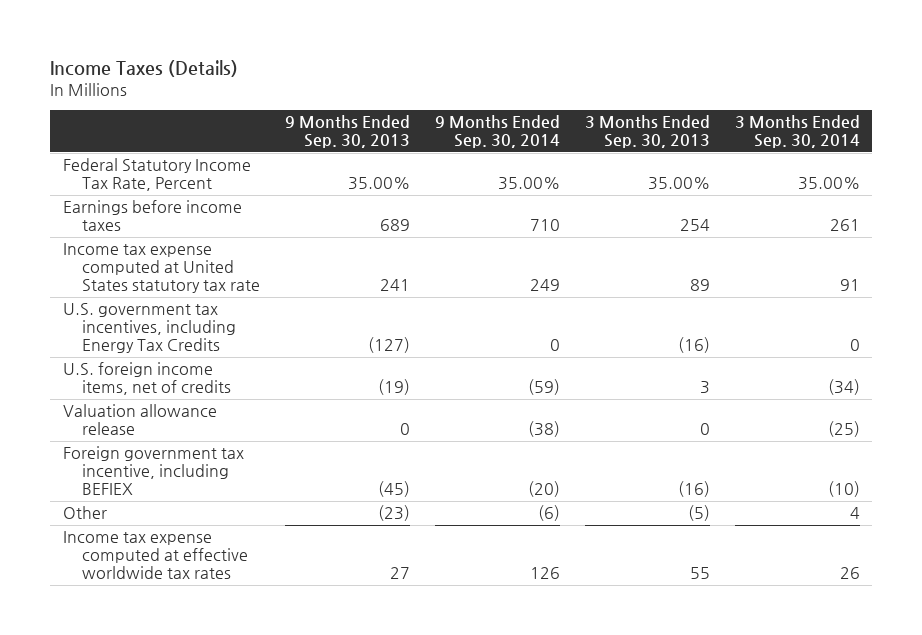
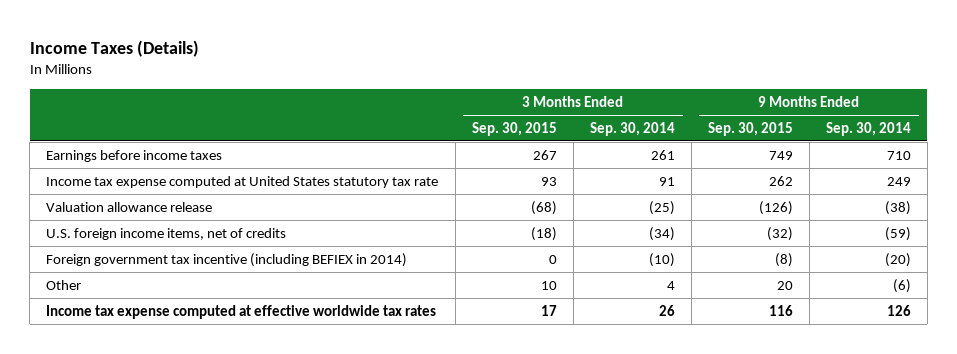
[285,115,411,149] 9 Months Ended Sep. 30, 2013 -> none
[584,115,710,149] 3 Months Ended Sep. 30, 2013 -> none
none -> [471,121,557,136] Sep. 30, 2015
none -> [707,121,793,136] Sep. 30, 2015
[62,158,251,192] Federal Statutory Income Tax Rate, Percent -> none
[62,303,237,354] U.S. government tax incentives, including Energy Tax Credits -> none
[62,362,232,396] U.S. foreign income items, net of credits -> [46,227,287,240] U.S. foreign income items, net of credits
[62,446,244,496] Foreign government tax incentive, including BEFIEX -> [46,252,408,267] Foreign government tax incentive (including BEFIEX in 2014)

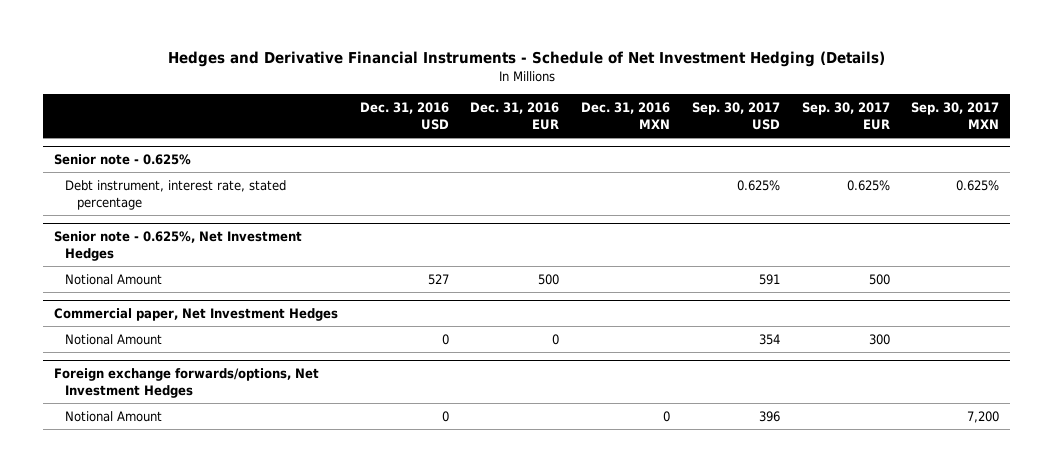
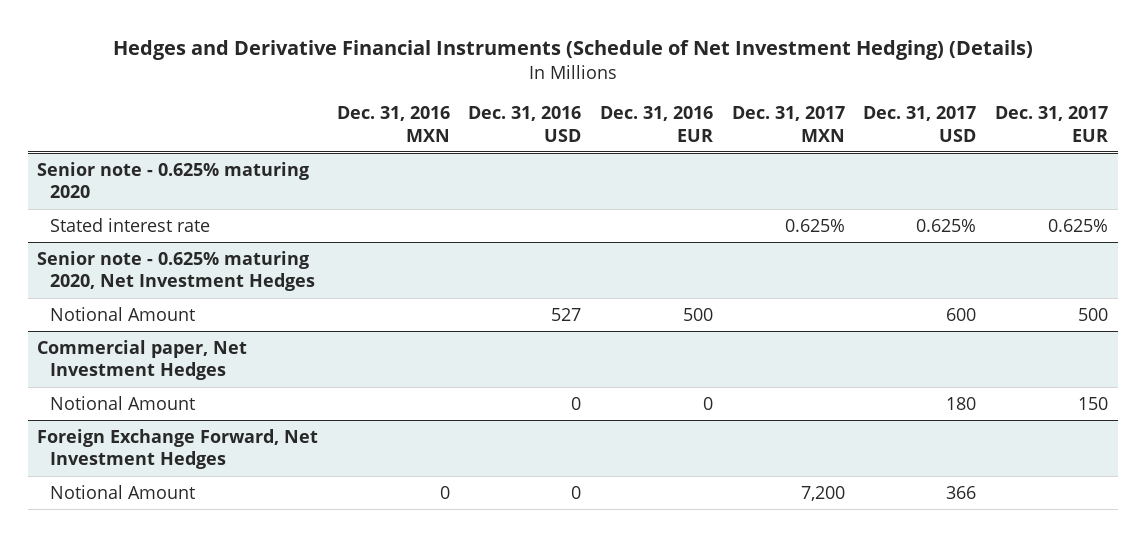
[167,51,885,68] Hedges and Derivative Financial Instruments - Schedule of Net Investment Hedging (Details) -> [112,39,1033,60] Hedges and Derivative Financial Instruments (Schedule of Net Investment Hedging) (Details)
[691,101,780,130] Sep. 30, 2017 USD -> none
[801,101,890,130] Sep. 30, 2017 EUR -> none
[911,101,1000,129] Sep. 30, 2017 MXN -> none
none -> [731,105,845,142] Dec. 31, 2017 MXN
none -> [863,105,977,142] Dec. 31, 2017 USD
none -> [995,105,1109,142] Dec. 31, 2017 EUR
[53,154,191,166] Senior note - 0.625% -> [37,161,310,199] Senior note - 0.625% maturing 2020
[65,179,287,210] Debt instrument, interest rate, stated percentage -> [50,217,211,232] Stated interest rate
[53,231,302,262] Senior note - 0.625%, Net Investment Hedges -> [37,250,316,292] Senior note - 0.625% maturing 2020, Net Investment Hedges
[53,368,319,399] Foreign exchange forwards/options, Net Investment Hedges -> [37,428,319,470] Foreign Exchange Forward, Net Investment Hedges

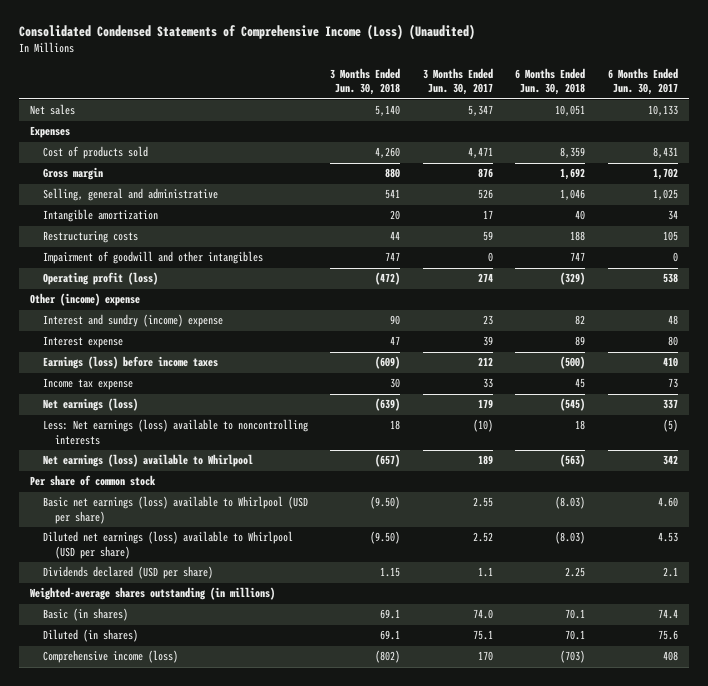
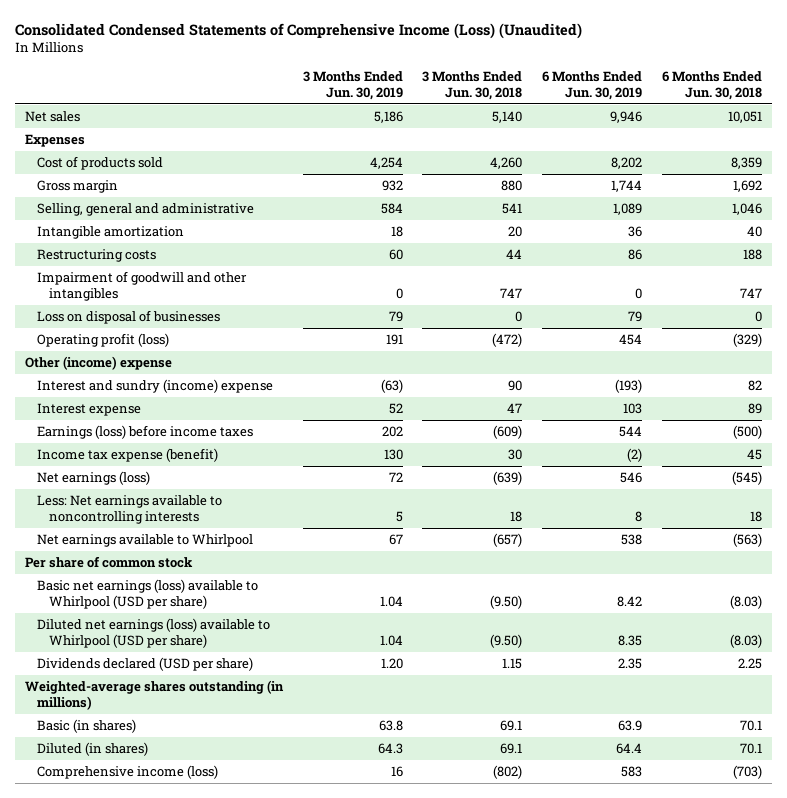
[422,67,493,96] 3 Months Ended Jun. 30, 2017 -> none
[607,67,678,96] 6 Months Ended Jun. 30, 2017 -> none
none -> [302,71,403,100] 3 Months Ended Jun. 30, 2019
none -> [542,71,643,100] 6 Months Ended Jun. 30, 2019
none -> [37,310,221,325] Loss on disposal of businesses
[42,378,133,391] Income tax expense -> [37,448,219,463] Income tax expense (benefit)
[42,419,308,445] Less: Net earnings (loss) available to noncontrolling interests -> [37,495,223,524] Less: Net earnings available to noncontrolling interests
[42,454,253,468] Net earnings (loss) available to Whirlpool -> [37,534,254,548] Net earnings available to Whirlpool

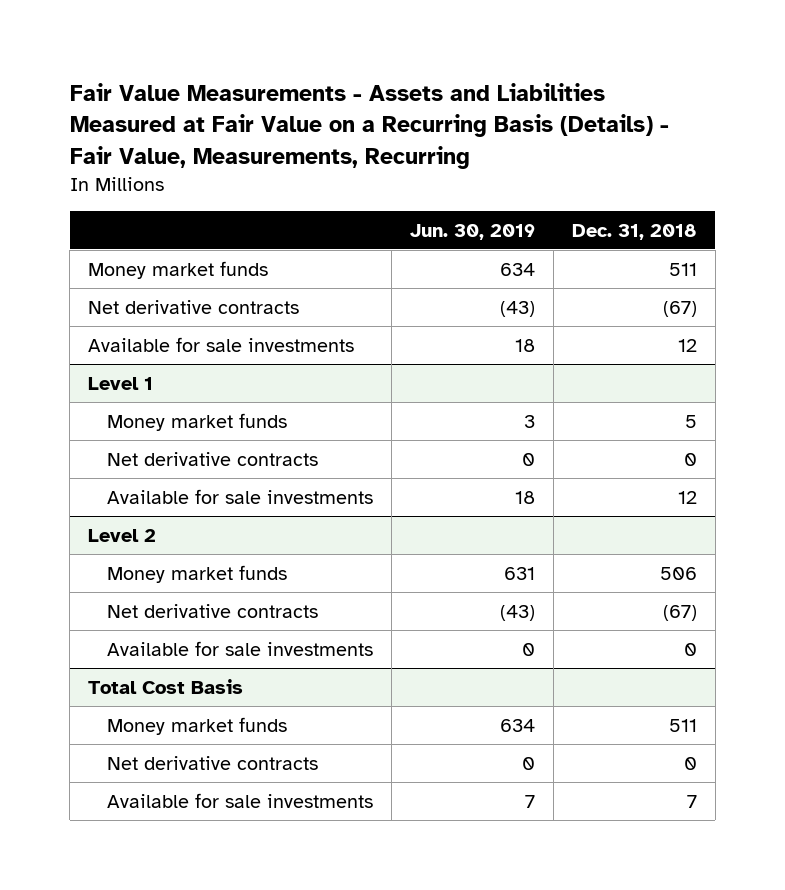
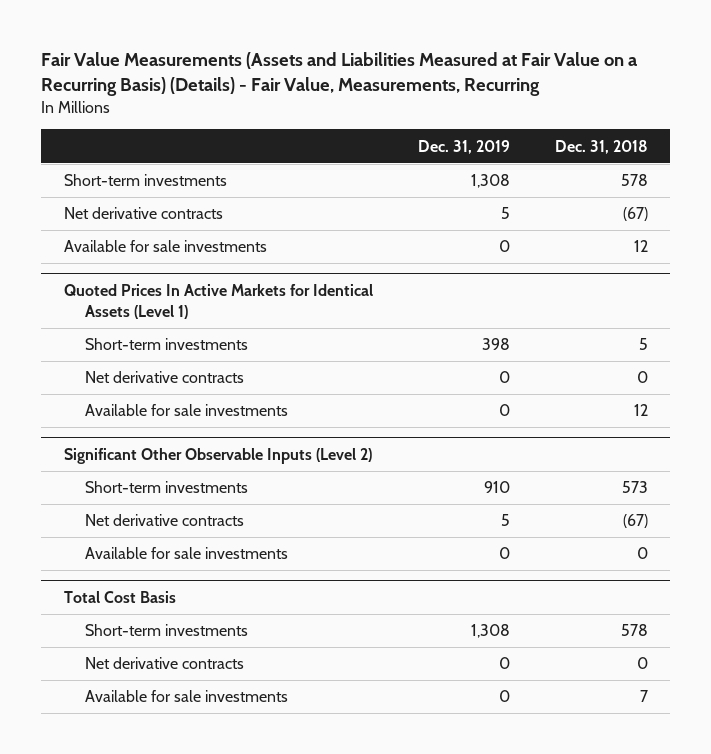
[69,83,669,169] Fair Value Measurements - Assets and Liabilities Measured at Fair Value on a Recurring Basis (Details) - Fair Value, Measurements, Recurring -> [41,52,638,97] Fair Value Measurements (Assets and Liabilities Measured at Fair Value on a Recurring Basis) (Details) - Fair Value, Measurements, Recurring
[409,223,535,240] Jun. 30, 2019 -> none
none -> [417,139,510,154] Dec. 31, 2019
[88,260,269,279] Money market funds -> none
none -> [63,174,227,187] Short-term investments
[88,376,154,390] Level 1 -> [63,283,373,319] Quoted Prices In Active Markets for Identical Assets (Level 1)
[106,412,287,431] Money market funds -> [84,338,248,351] Short-term investments
[106,564,287,583] Money market funds -> none
[88,528,157,542] Level 2 -> [63,447,372,464] Significant Other Observable Inputs (Level 2)
none -> [84,481,248,494] Short-term investments
[106,716,287,735] Money market funds -> none
none -> [84,624,248,637] Short-term investments

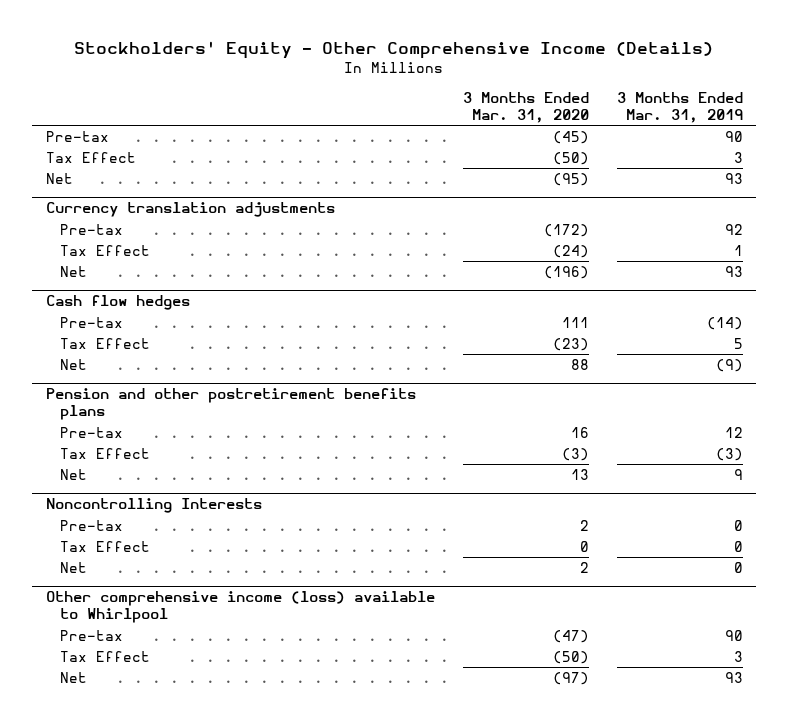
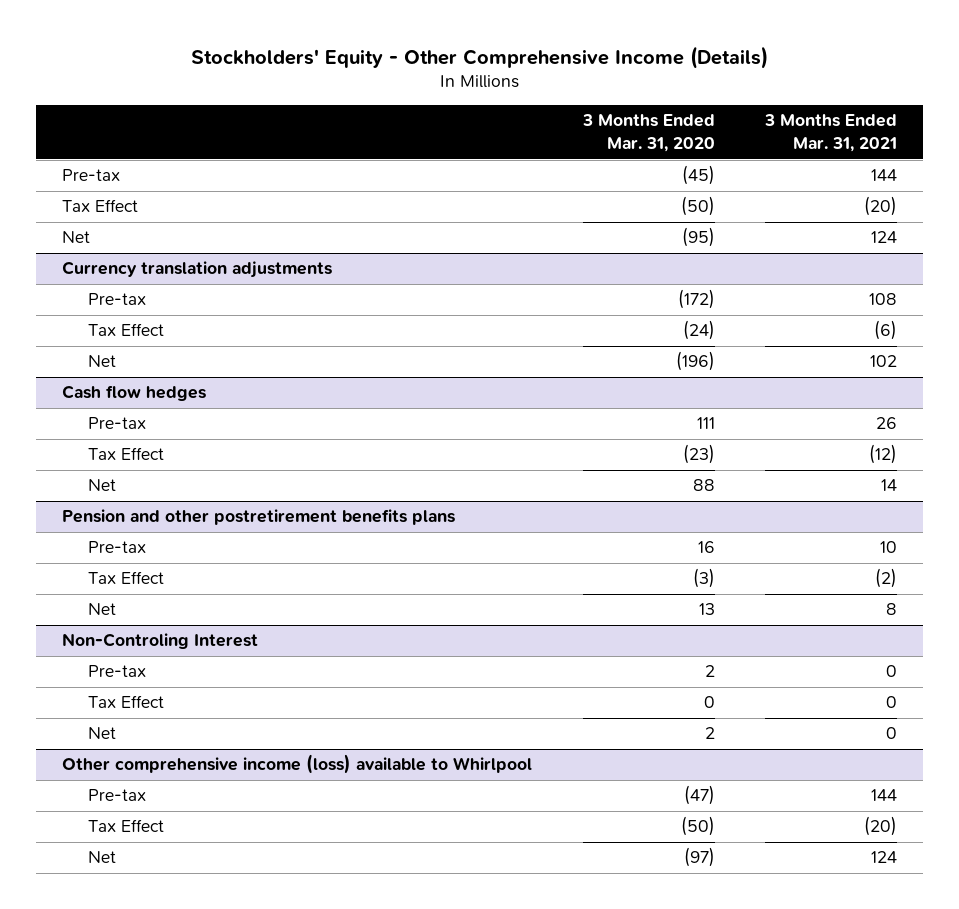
[616,92,743,123] 3 Months Ended Mar. 31, 2019 -> none
none -> [764,114,898,153] 3 Months Ended Mar. 31, 2021
[46,498,263,514] Noncontrolling Interests -> [61,633,258,650] Non-Controling Interest

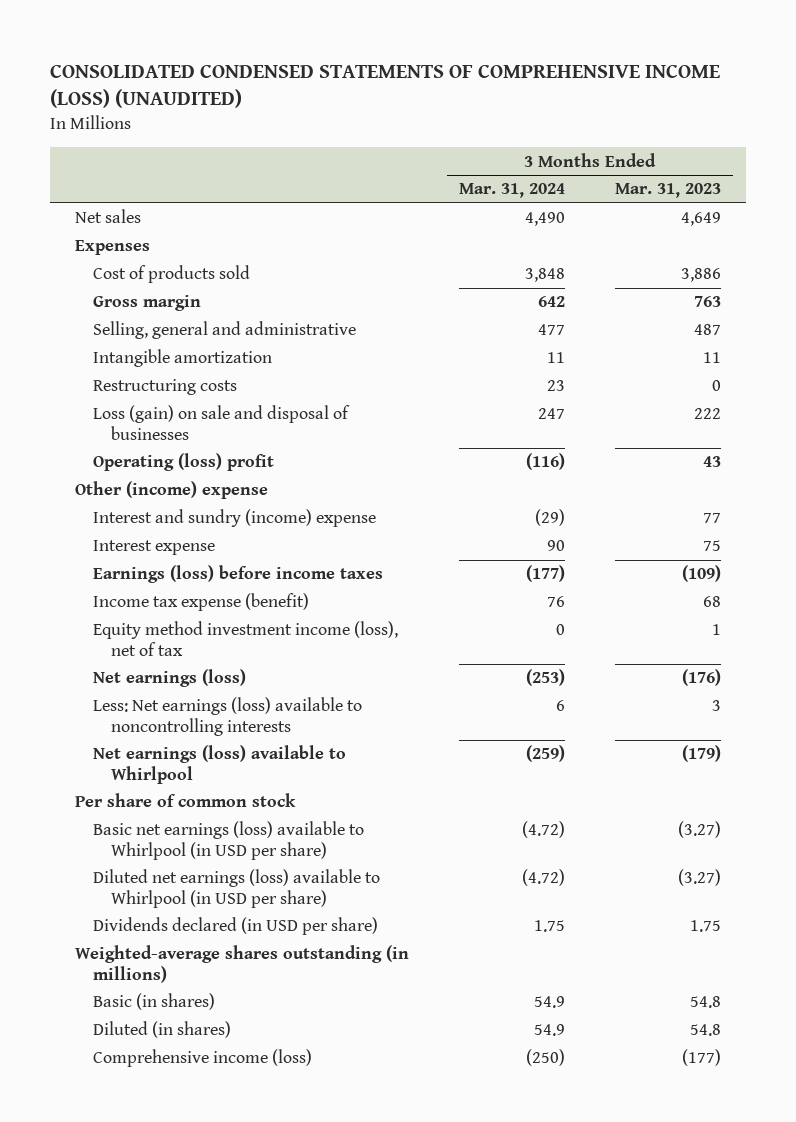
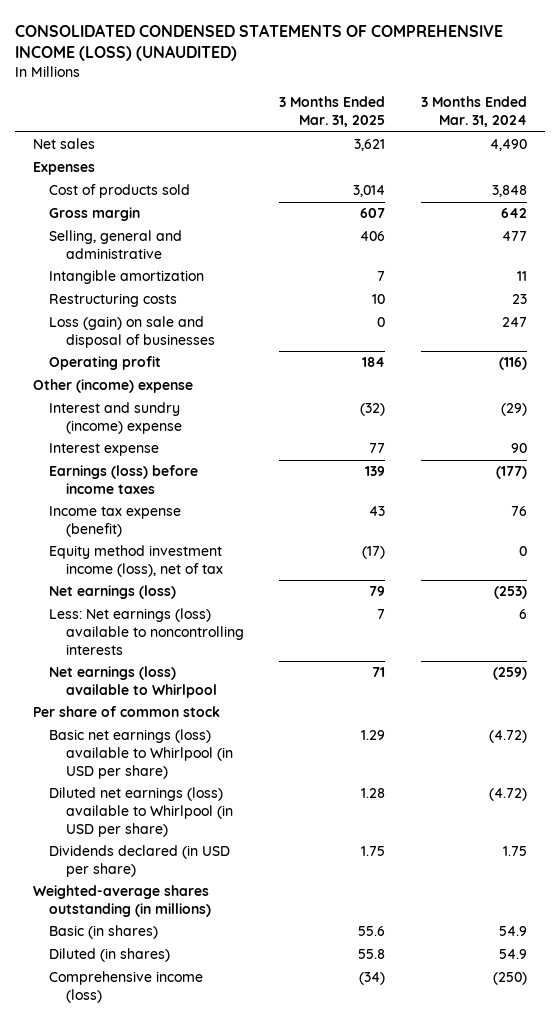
[614,183,721,199] Mar. 31, 2023 -> none
none -> [279,96,386,128] 3 Months Ended Mar. 31, 2025
[93,453,275,472] Operating (loss) profit -> [49,356,162,371] Operating profit

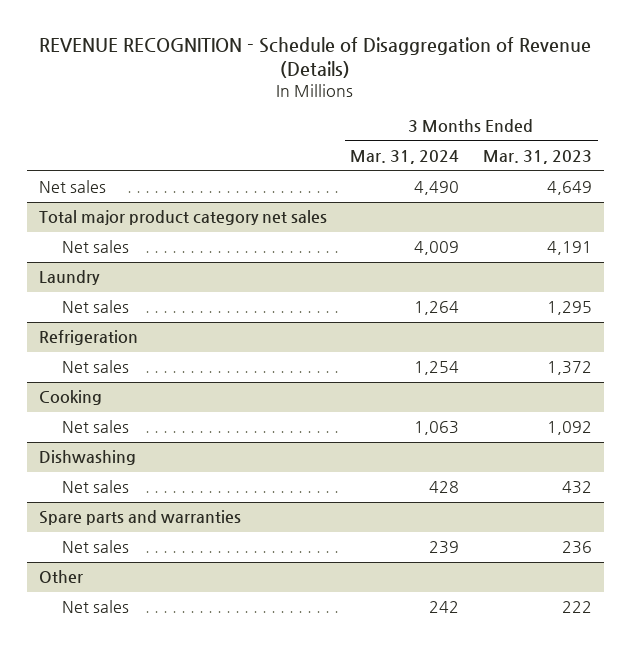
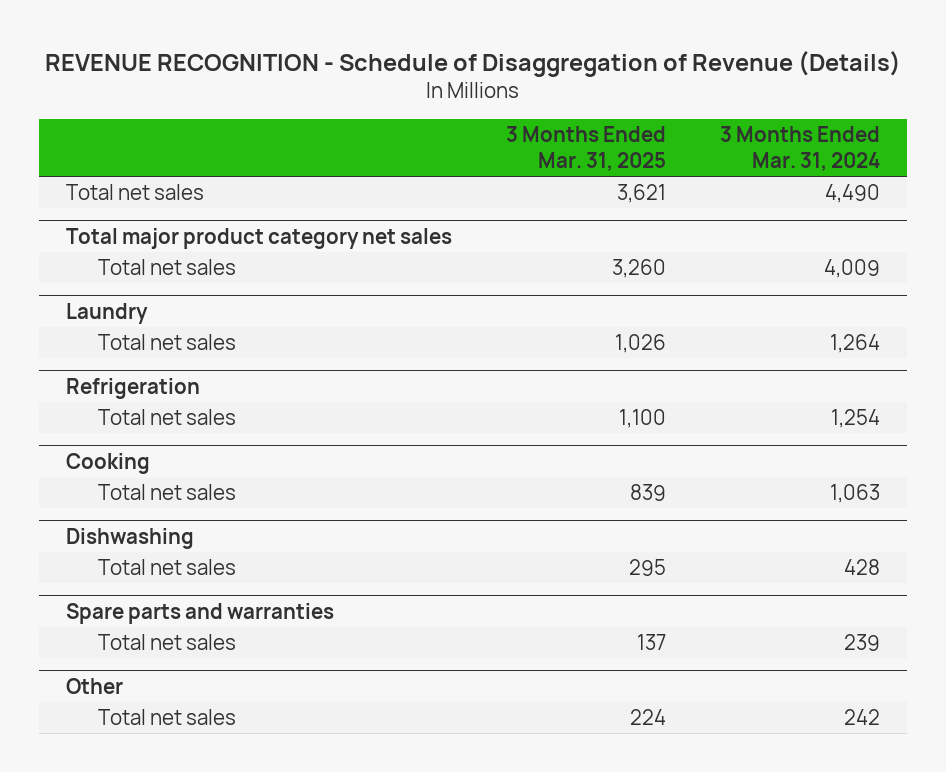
[482,150,592,165] Mar. 31, 2023 -> none
none -> [506,125,667,171] 3 Months Ended Mar. 31, 2025
[39,180,107,194] Net sales -> [66,184,205,201] Total net sales
[61,240,129,254] Net sales -> [97,259,236,276] Total net sales
[61,300,129,314] Net sales -> [97,334,236,351] Total net sales
[61,360,129,374] Net sales -> [97,409,236,426] Total net sales
[61,420,129,434] Net sales -> [97,484,236,501] Total net sales
[61,480,129,494] Net sales -> [97,559,236,576] Total net sales
[61,540,129,554] Net sales -> [97,634,236,651] Total net sales
[61,600,129,614] Net sales -> [97,709,236,726] Total net sales

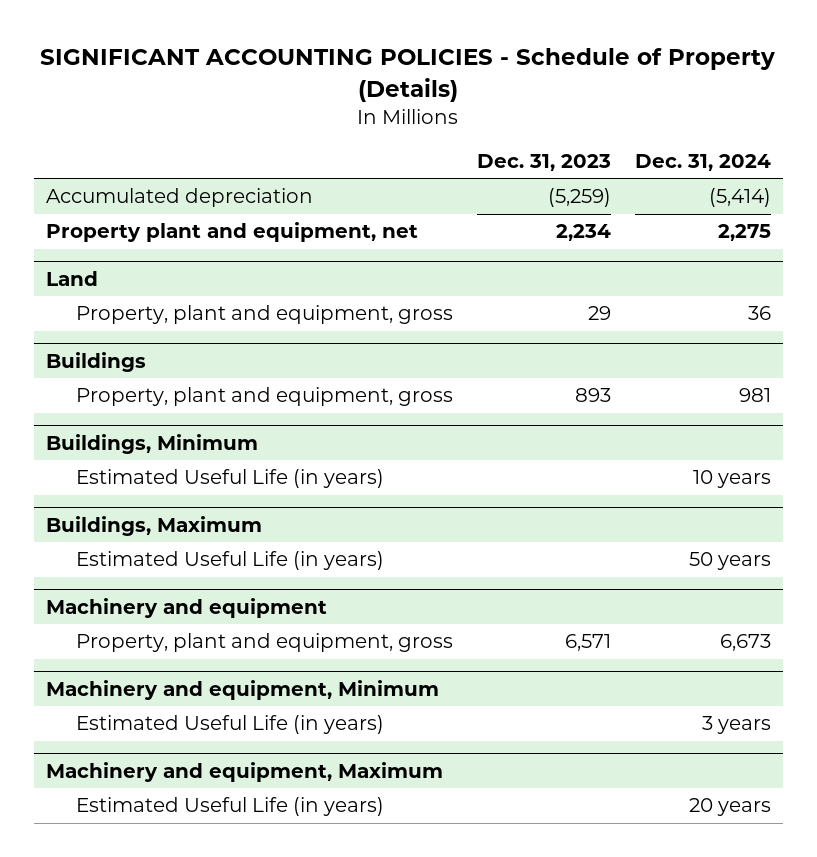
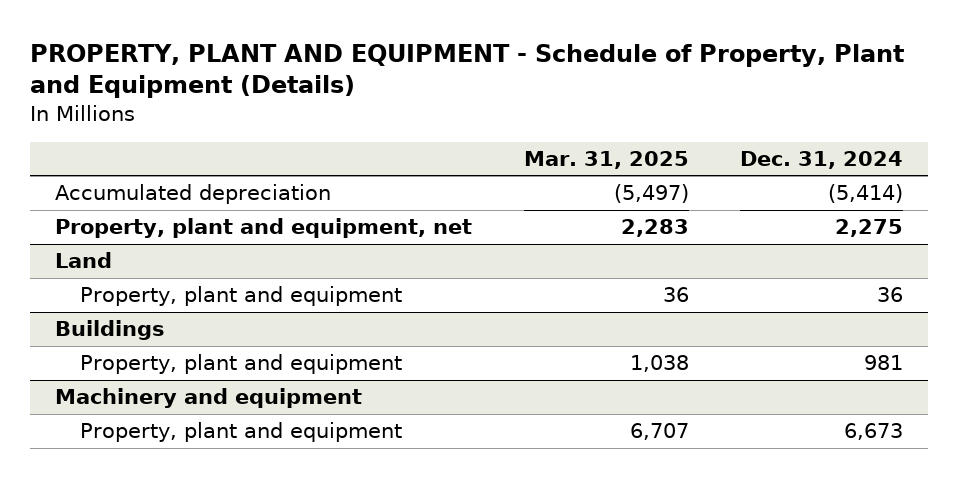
[40,48,776,102] SIGNIFICANT ACCOUNTING POLICIES - Schedule of Property (Details) -> [29,43,904,99] PROPERTY, PLANT AND EQUIPMENT - Schedule of Property, Plant and Equipment (Details)
[476,154,611,172] Dec. 31, 2023 -> none
none -> [523,150,689,169] Mar. 31, 2025
[46,222,419,243] Property plant and equipment, net -> [55,218,473,239] Property, plant and equipment, net
[75,305,453,325] Property, plant and equipment, gross -> [80,286,403,307] Property, plant and equipment
[46,434,259,455] Buildings, Minimum -> none
[75,469,384,489] Estimated Useful Life (in years) -> none
[46,516,263,537] Buildings, Maximum -> none
[75,551,384,571] Estimated Useful Life (in years) -> none
[75,387,453,407] Property, plant and equipment, gross -> [80,354,403,375] Property, plant and equipment
[46,680,440,701] Machinery and equipment, Minimum -> none
[75,715,384,735] Estimated Useful Life (in years) -> none
[46,762,444,783] Machinery and equipment, Maximum -> none
[75,797,384,817] Estimated Useful Life (in years) -> none
[75,633,453,653] Property, plant and equipment, gross -> [80,422,403,443] Property, plant and equipment

